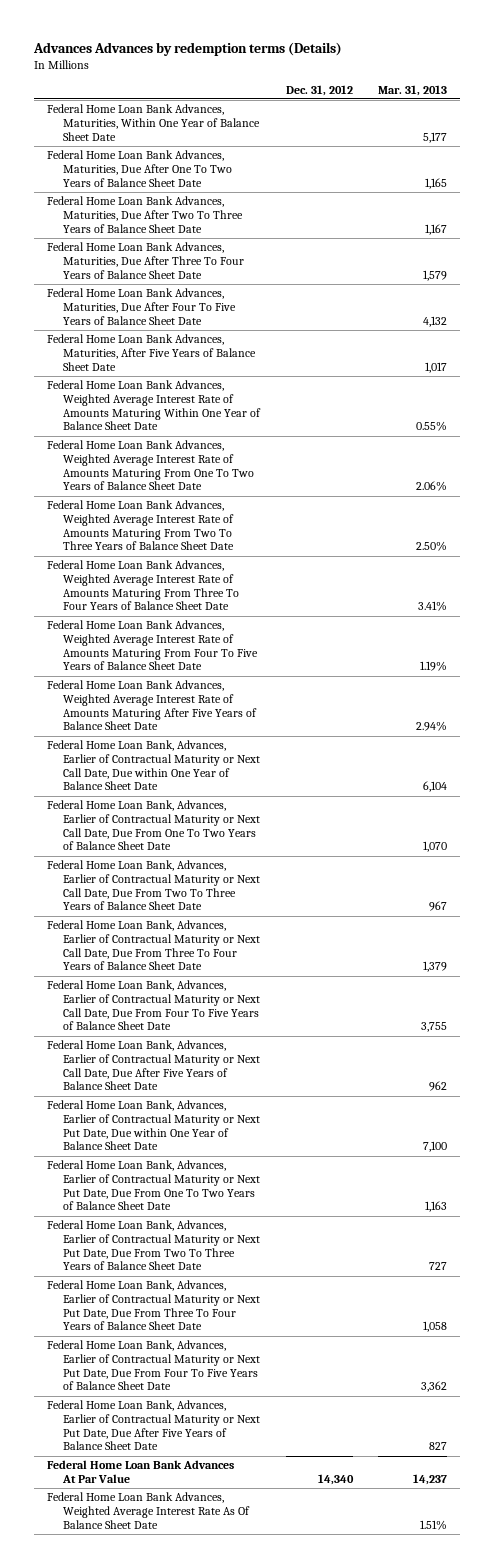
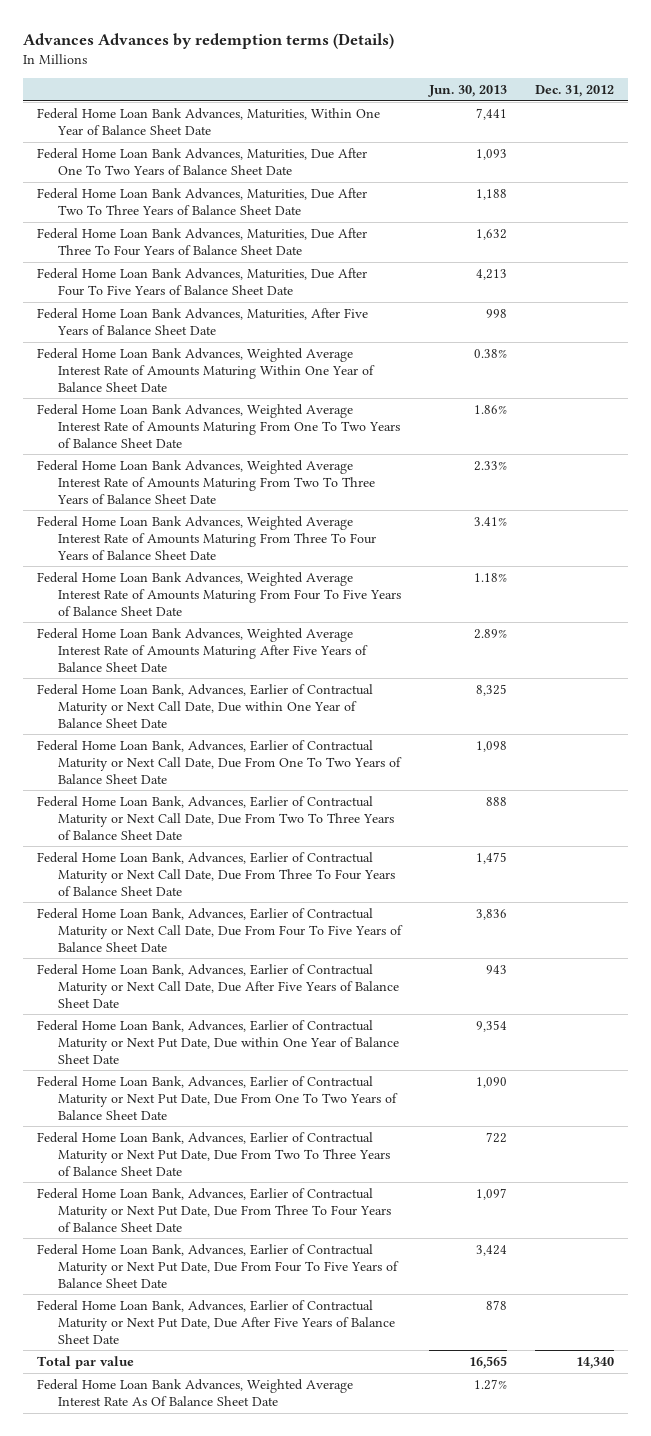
[378,84,448,96] Mar. 31, 2013 -> none
none -> [427,85,507,98] Jun. 30, 2013
[47,1460,235,1483] Federal Home Loan Bank Advances At Par Value -> [36,1355,134,1369] Total par value

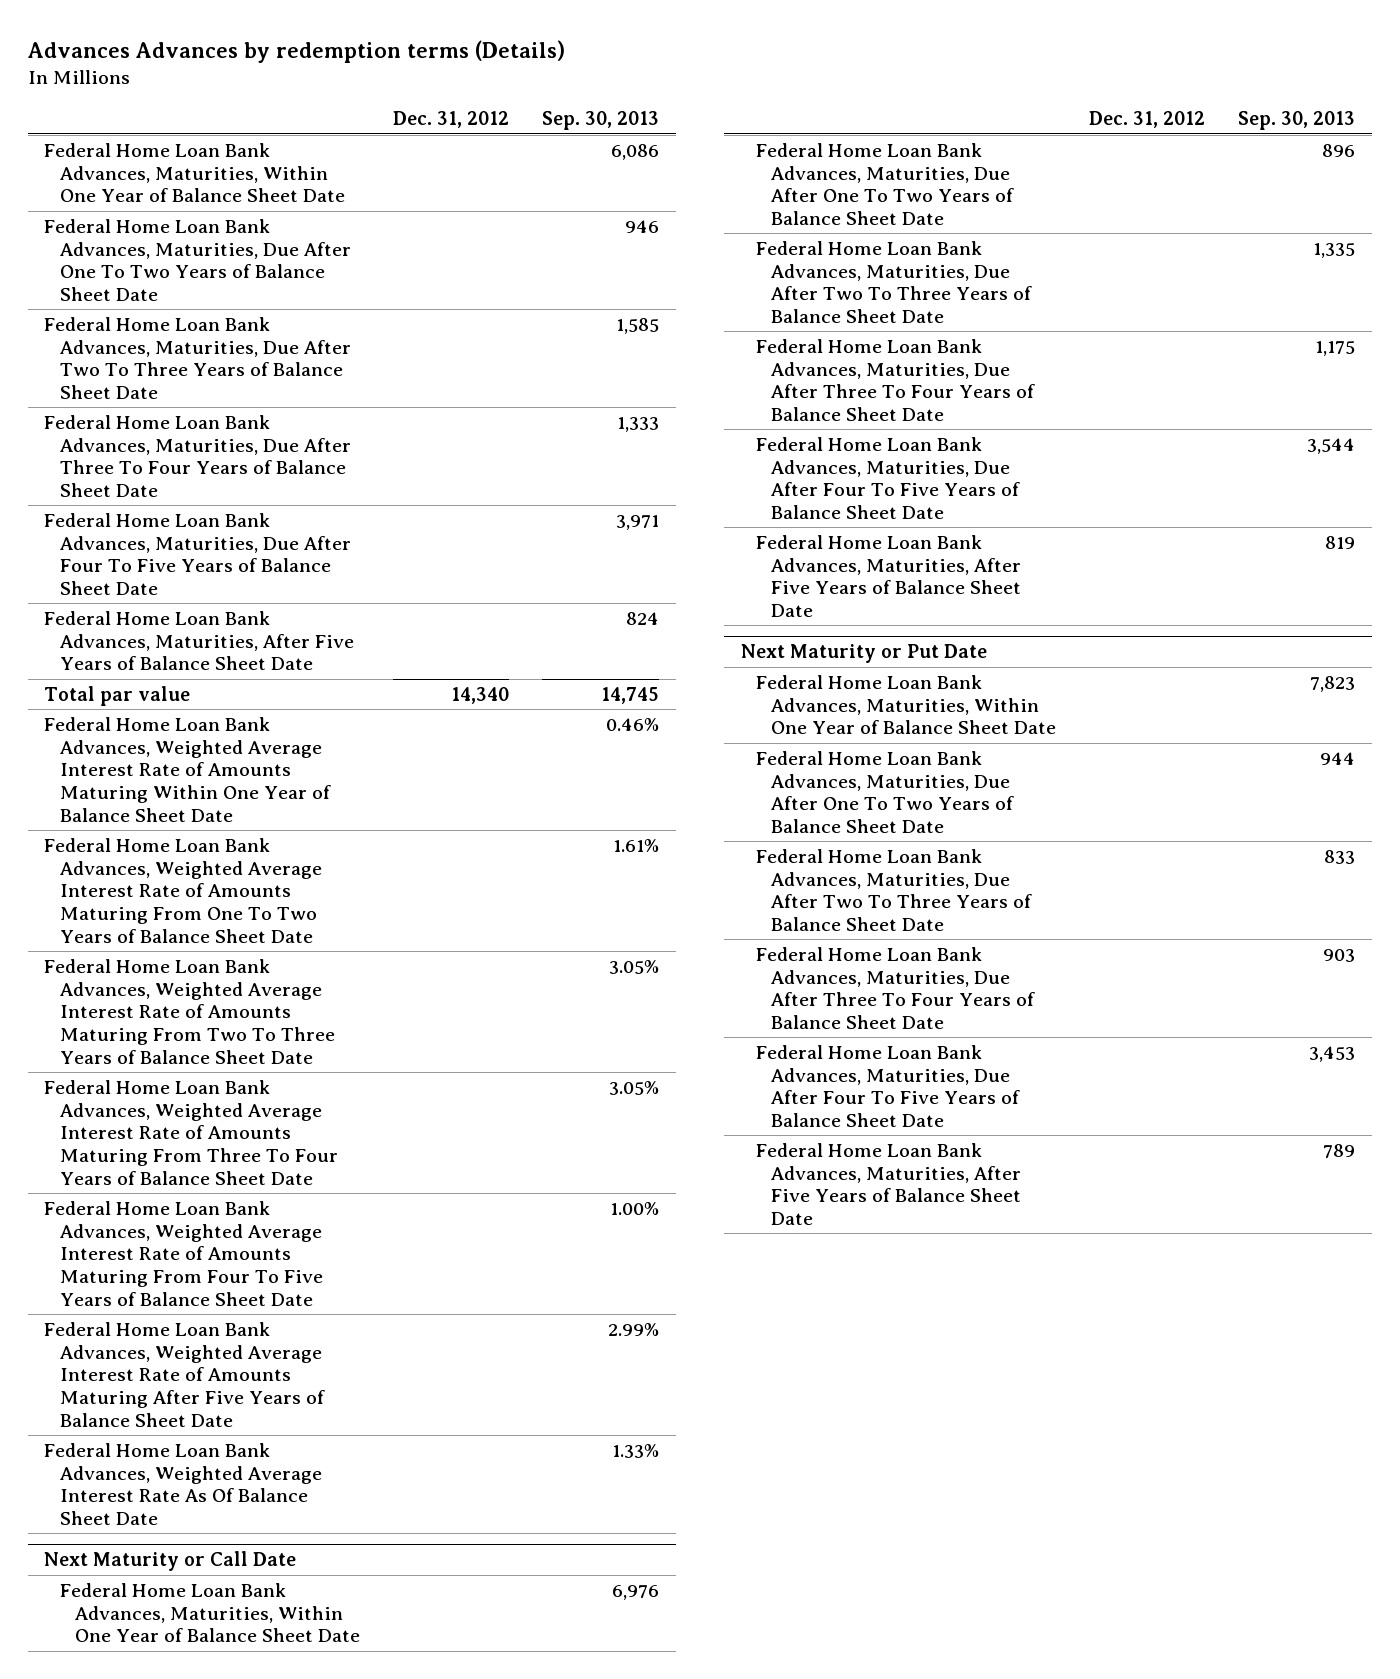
[427,85,507,98] Jun. 30, 2013 -> none
none -> [541,111,659,131] Sep. 30, 2013
[36,1355,134,1369] Total par value -> [44,685,191,706] Total par value
[36,683,373,728] Federal Home Loan Bank, Advances, Earlier of Contractual Maturity or Next Call Date, Due within One Year of Balance Sheet Date -> none
[36,739,403,784] Federal Home Loan Bank, Advances, Earlier of Contractual Maturity or Next Call Date, Due From One To Two Years of Balance Sheet Date -> none
[36,795,395,840] Federal Home Loan Bank, Advances, Earlier of Contractual Maturity or Next Call Date, Due From Two To Three Years of Balance Sheet Date -> none
[36,851,396,896] Federal Home Loan Bank, Advances, Earlier of Contractual Maturity or Next Call Date, Due From Three To Four Years of Balance Sheet Date -> none
[36,907,404,952] Federal Home Loan Bank, Advances, Earlier of Contractual Maturity or Next Call Date, Due From Four To Five Years of Balance Sheet Date -> none
[36,963,400,1008] Federal Home Loan Bank, Advances, Earlier of Contractual Maturity or Next Call Date, Due After Five Years of Balance Sheet Date -> none
[36,1019,400,1064] Federal Home Loan Bank, Advances, Earlier of Contractual Maturity or Next Put Date, Due within One Year of Balance Sheet Date -> none
[36,1075,399,1120] Federal Home Loan Bank, Advances, Earlier of Contractual Maturity or Next Put Date, Due From One To Two Years of Balance Sheet Date -> none
[36,1131,391,1176] Federal Home Loan Bank, Advances, Earlier of Contractual Maturity or Next Put Date, Due From Two To Three Years of Balance Sheet Date -> none
[36,1187,392,1232] Federal Home Loan Bank, Advances, Earlier of Contractual Maturity or Next Put Date, Due From Three To Four Years of Balance Sheet Date -> none
[36,1243,400,1288] Federal Home Loan Bank, Advances, Earlier of Contractual Maturity or Next Put Date, Due From Four To Five Years of Balance Sheet Date -> none
[36,1299,396,1344] Federal Home Loan Bank, Advances, Earlier of Contractual Maturity or Next Put Date, Due After Five Years of Balance Sheet Date -> none
none -> [44,1551,297,1572] Next Maturity or Call Date
none -> [59,1582,360,1643] Federal Home Loan Bank Advances, Maturities, Within One Year of Balance Sheet Date
none -> [755,142,1014,225] Federal Home Loan Bank Advances, Maturities, Due After One To Two Years of Balance Sheet Date
none -> [755,240,1032,323] Federal Home Loan Bank Advances, Maturities, Due After Two To Three Years of Balance Sheet Date
none -> [755,338,1035,421] Federal Home Loan Bank Advances, Maturities, Due After Three To Four Years of Balance Sheet Date
none -> [755,436,1020,519] Federal Home Loan Bank Advances, Maturities, Due After Four To Five Years of Balance Sheet Date
none -> [755,534,1021,617] Federal Home Loan Bank Advances, Maturities, After Five Years of Balance Sheet Date
none -> [740,644,987,664] Next Maturity or Put Date
none -> [755,674,1056,735] Federal Home Loan Bank Advances, Maturities, Within One Year of Balance Sheet Date
none -> [755,750,1014,833] Federal Home Loan Bank Advances, Maturities, Due After One To Two Years of Balance Sheet Date
none -> [755,848,1032,931] Federal Home Loan Bank Advances, Maturities, Due After Two To Three Years of Balance Sheet Date
none -> [755,946,1035,1029] Federal Home Loan Bank Advances, Maturities, Due After Three To Four Years of Balance Sheet Date
none -> [755,1044,1020,1127] Federal Home Loan Bank Advances, Maturities, Due After Four To Five Years of Balance Sheet Date
none -> [755,1142,1021,1225] Federal Home Loan Bank Advances, Maturities, After Five Years of Balance Sheet Date

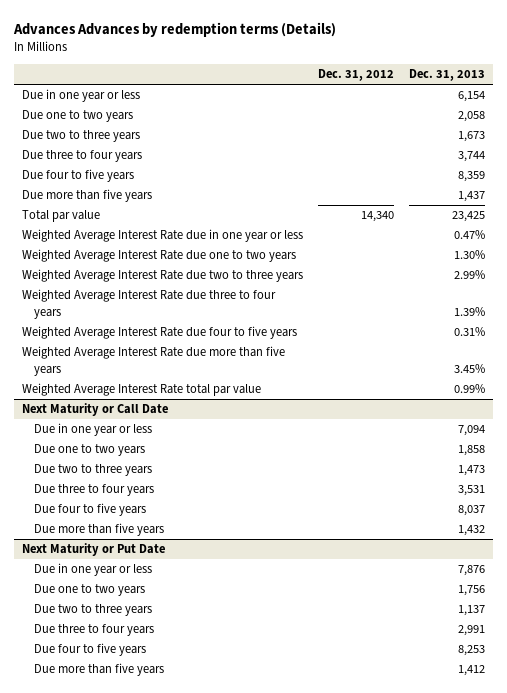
[541,111,659,131] Sep. 30, 2013 -> none
none -> [409,69,486,82] Dec. 31, 2013
[44,142,345,203] Federal Home Loan Bank Advances, Maturities, Within One Year of Balance Sheet Date -> [21,89,140,103] Due in one year or less
[44,218,351,301] Federal Home Loan Bank Advances, Maturities, Due After One To Two Years of Balance Sheet Date -> [21,110,133,123] Due one to two years
[44,316,351,399] Federal Home Loan Bank Advances, Maturities, Due After Two To Three Years of Balance Sheet Date -> [21,130,140,143] Due two to three years
[44,414,351,497] Federal Home Loan Bank Advances, Maturities, Due After Three To Four Years of Balance Sheet Date -> [21,150,142,163] Due three to four years
[44,512,351,595] Federal Home Loan Bank Advances, Maturities, Due After Four To Five Years of Balance Sheet Date -> [21,169,134,183] Due four to five years
[44,610,354,671] Federal Home Loan Bank Advances, Maturities, After Five Years of Balance Sheet Date -> [21,189,152,203] Due more than five years
[44,716,331,822] Federal Home Loan Bank Advances, Weighted Average Interest Rate of Amounts Maturing Within One Year of Balance Sheet Date -> [21,229,303,243] Weighted Average Interest Rate due in one year or less
[44,837,322,943] Federal Home Loan Bank Advances, Weighted Average Interest Rate of Amounts Maturing From One To Two Years of Balance Sheet Date -> [21,249,296,263] Weighted Average Interest Rate due one to two years
[44,958,335,1064] Federal Home Loan Bank Advances, Weighted Average Interest Rate of Amounts Maturing From Two To Three Years of Balance Sheet Date -> [21,269,303,283] Weighted Average Interest Rate due two to three years
[44,1079,338,1185] Federal Home Loan Bank Advances, Weighted Average Interest Rate of Amounts Maturing From Three To Four Years of Balance Sheet Date -> [21,289,276,319] Weighted Average Interest Rate due three to four years
[44,1200,323,1306] Federal Home Loan Bank Advances, Weighted Average Interest Rate of Amounts Maturing From Four To Five Years of Balance Sheet Date -> [21,326,297,340] Weighted Average Interest Rate due four to five years
[44,1321,325,1427] Federal Home Loan Bank Advances, Weighted Average Interest Rate of Amounts Maturing After Five Years of Balance Sheet Date -> [21,346,285,376] Weighted Average Interest Rate due more than five years
[44,1442,322,1525] Federal Home Loan Bank Advances, Weighted Average Interest Rate As Of Balance Sheet Date -> [21,383,261,397] Weighted Average Interest Rate total par value
[59,1582,360,1643] Federal Home Loan Bank Advances, Maturities, Within One Year of Balance Sheet Date -> [33,423,152,437] Due in one year or less
[755,142,1014,225] Federal Home Loan Bank Advances, Maturities, Due After One To Two Years of Balance Sheet Date -> [33,444,145,457] Due one to two years
[755,240,1032,323] Federal Home Loan Bank Advances, Maturities, Due After Two To Three Years of Balance Sheet Date -> [33,464,152,477] Due two to three years
[755,338,1035,421] Federal Home Loan Bank Advances, Maturities, Due After Three To Four Years of Balance Sheet Date -> [33,484,154,497] Due three to four years
[755,436,1020,519] Federal Home Loan Bank Advances, Maturities, Due After Four To Five Years of Balance Sheet Date -> [33,503,146,517] Due four to five years
[755,534,1021,617] Federal Home Loan Bank Advances, Maturities, After Five Years of Balance Sheet Date -> [33,523,164,537] Due more than five years
[755,674,1056,735] Federal Home Loan Bank Advances, Maturities, Within One Year of Balance Sheet Date -> [33,563,152,577] Due in one year or less
[755,750,1014,833] Federal Home Loan Bank Advances, Maturities, Due After One To Two Years of Balance Sheet Date -> [33,584,145,597] Due one to two years
[755,848,1032,931] Federal Home Loan Bank Advances, Maturities, Due After Two To Three Years of Balance Sheet Date -> [33,604,152,617] Due two to three years
[755,946,1035,1029] Federal Home Loan Bank Advances, Maturities, Due After Three To Four Years of Balance Sheet Date -> [33,624,154,637] Due three to four years
[755,1044,1020,1127] Federal Home Loan Bank Advances, Maturities, Due After Four To Five Years of Balance Sheet Date -> [33,643,146,657] Due four to five years
[755,1142,1021,1225] Federal Home Loan Bank Advances, Maturities, After Five Years of Balance Sheet Date -> [33,663,164,677] Due more than five years

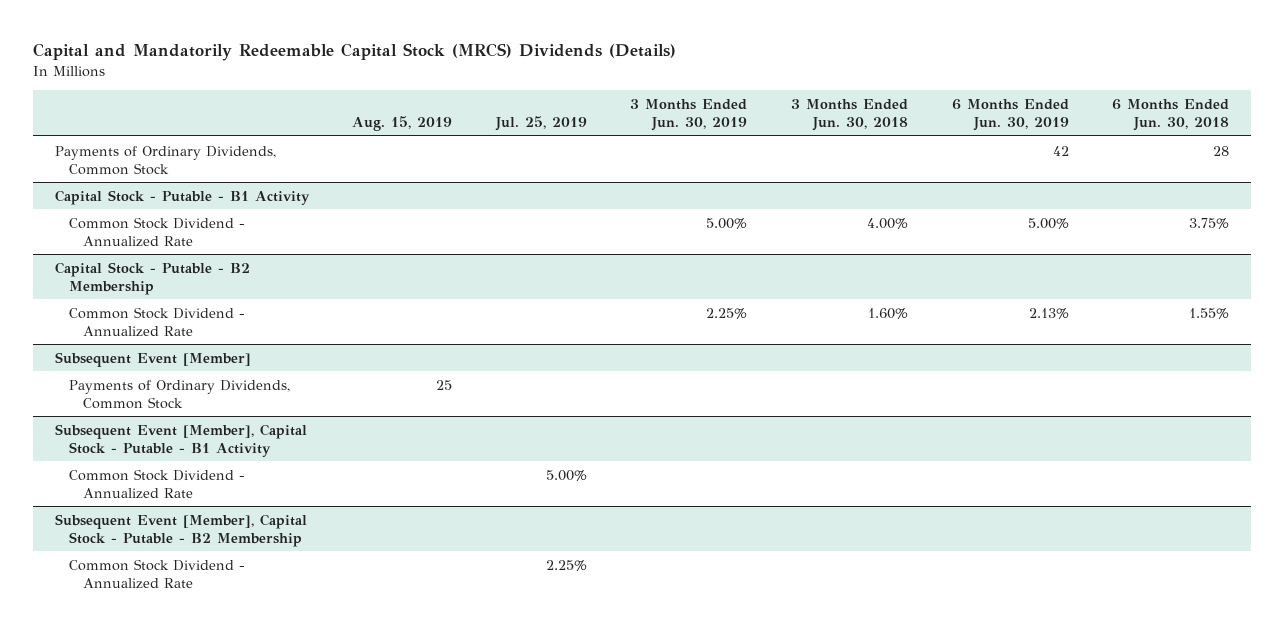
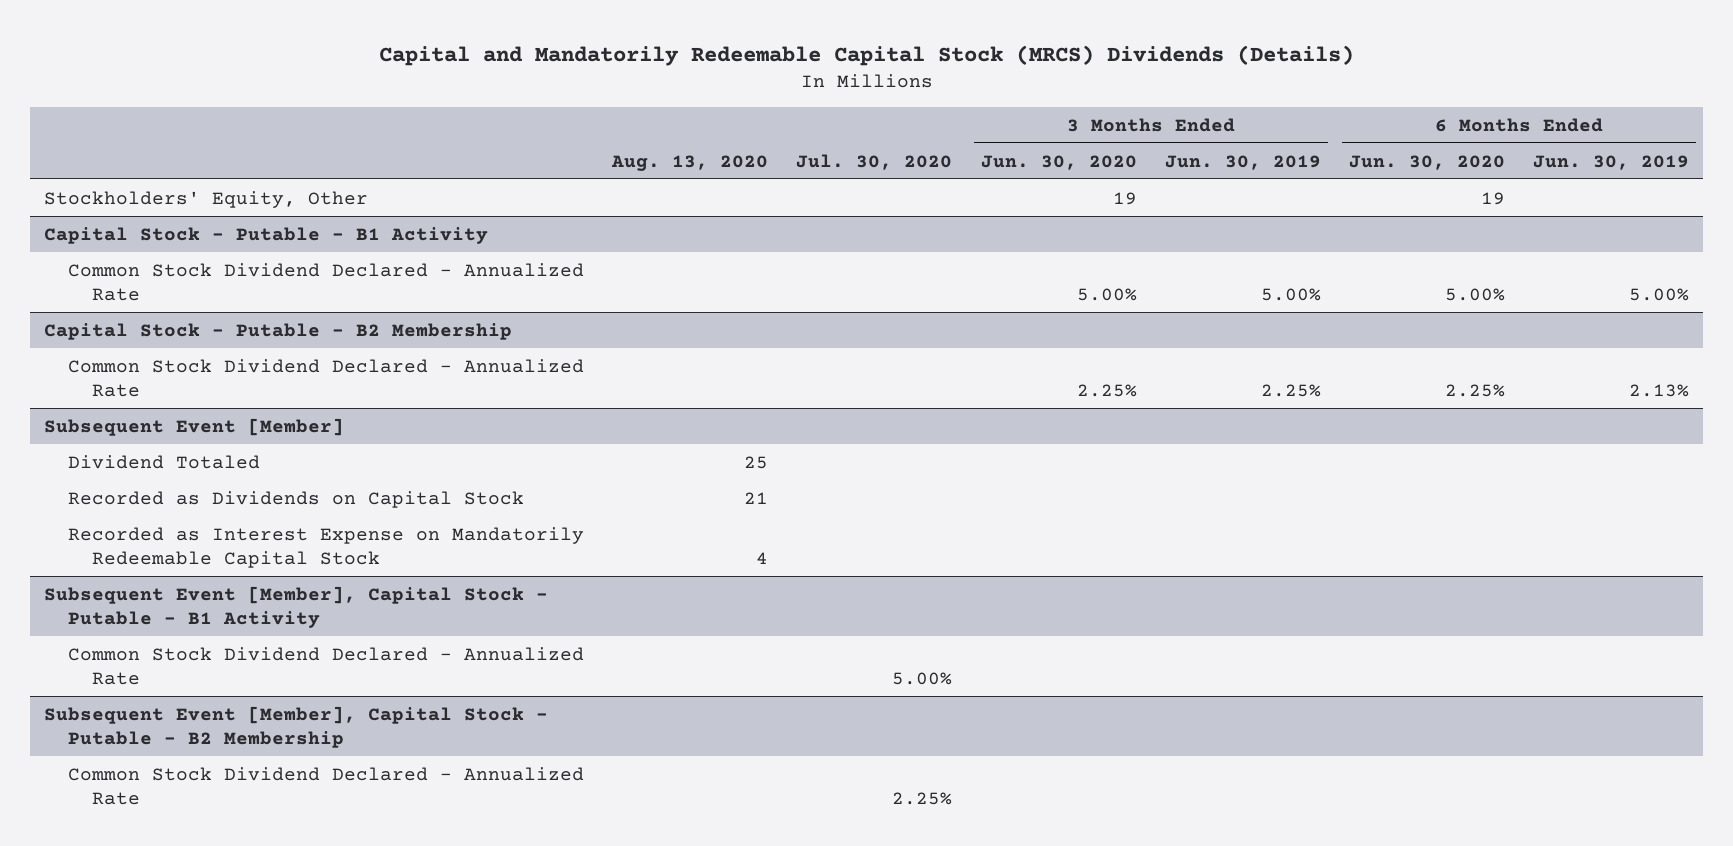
[352,115,453,131] Aug. 15, 2019 -> none
[494,115,587,131] Jul. 25, 2019 -> none
[791,98,909,131] 3 Months Ended Jun. 30, 2018 -> none
[1112,98,1230,131] 6 Months Ended Jun. 30, 2018 -> none
none -> [611,154,769,171] Aug. 13, 2020
none -> [796,153,953,170] Jul. 30, 2020
none -> [980,154,1137,170] Jun. 30, 2020
none -> [1348,154,1505,170] Jun. 30, 2020
[54,145,276,175] Payments of Ordinary Dividends, Common Stock -> none
none -> [44,190,369,208] Stockholders' Equity, Other
[69,216,246,247] Common Stock Dividend - Annualized Rate -> [68,262,585,301] Common Stock Dividend Declared - Annualized Rate
[69,306,246,337] Common Stock Dividend - Annualized Rate -> [68,358,585,397] Common Stock Dividend Declared - Annualized Rate
[69,379,291,409] Payments of Ordinary Dividends, Common Stock -> none
none -> [68,454,261,469] Dividend Totaled
none -> [68,490,525,508] Recorded as Dividends on Capital Stock
none -> [68,526,585,568] Recorded as Interest Expense on Mandatorily Redeemable Capital Stock
[69,468,246,499] Common Stock Dividend - Annualized Rate -> [68,646,585,685] Common Stock Dividend Declared - Annualized Rate
[69,558,246,589] Common Stock Dividend - Annualized Rate -> [68,766,585,805] Common Stock Dividend Declared - Annualized Rate

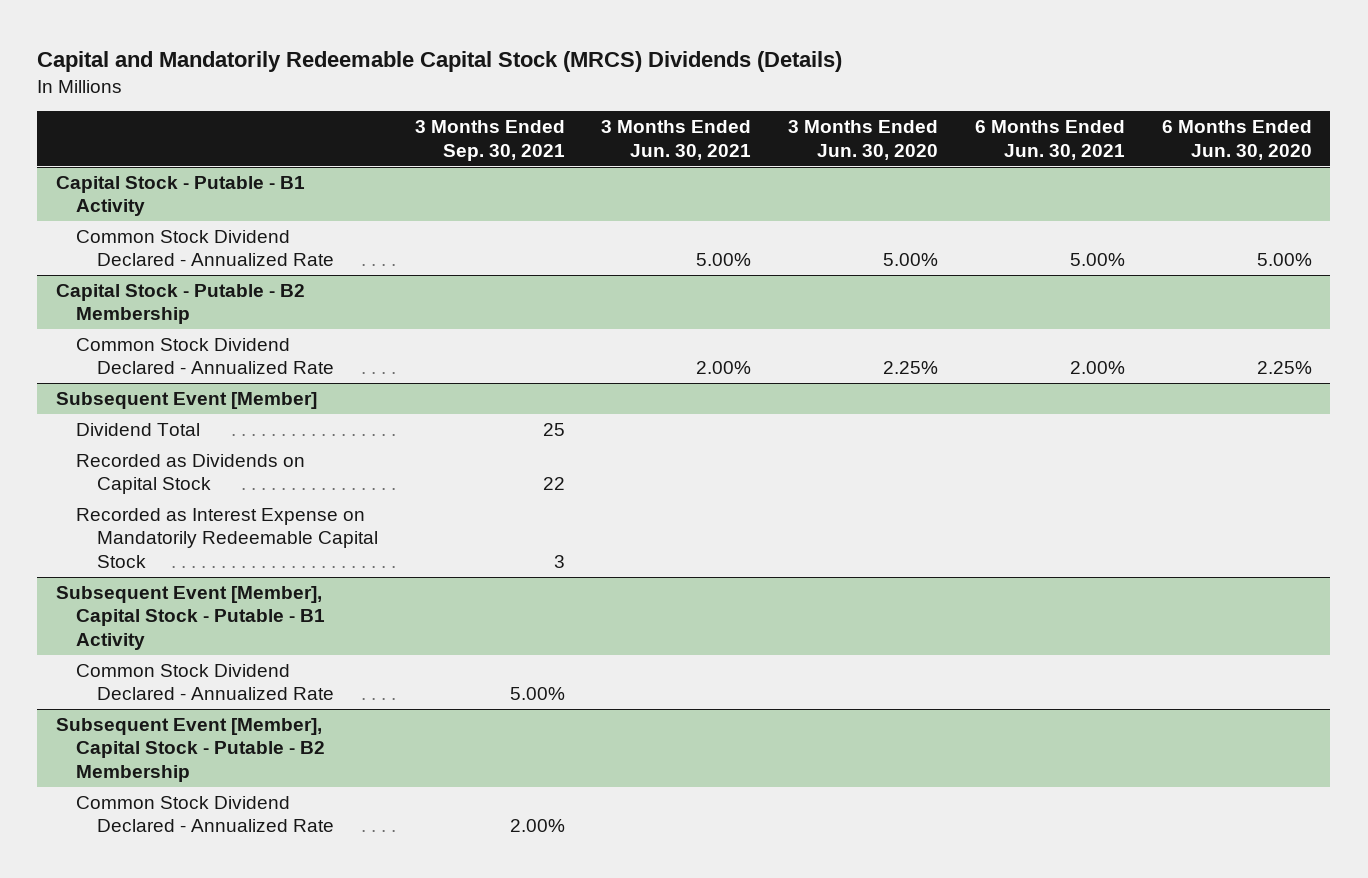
[611,154,769,171] Aug. 13, 2020 -> none
[796,153,953,170] Jul. 30, 2020 -> none
[1164,154,1321,170] Jun. 30, 2019 -> none
[1533,154,1690,170] Jun. 30, 2019 -> none
none -> [414,120,565,161] 3 Months Ended Sep. 30, 2021
none -> [601,120,752,160] 3 Months Ended Jun. 30, 2021
none -> [975,120,1126,160] 6 Months Ended Jun. 30, 2021
[44,190,369,208] Stockholders' Equity, Other -> none
[68,454,261,469] Dividend Totaled -> [76,422,201,436] Dividend Total

